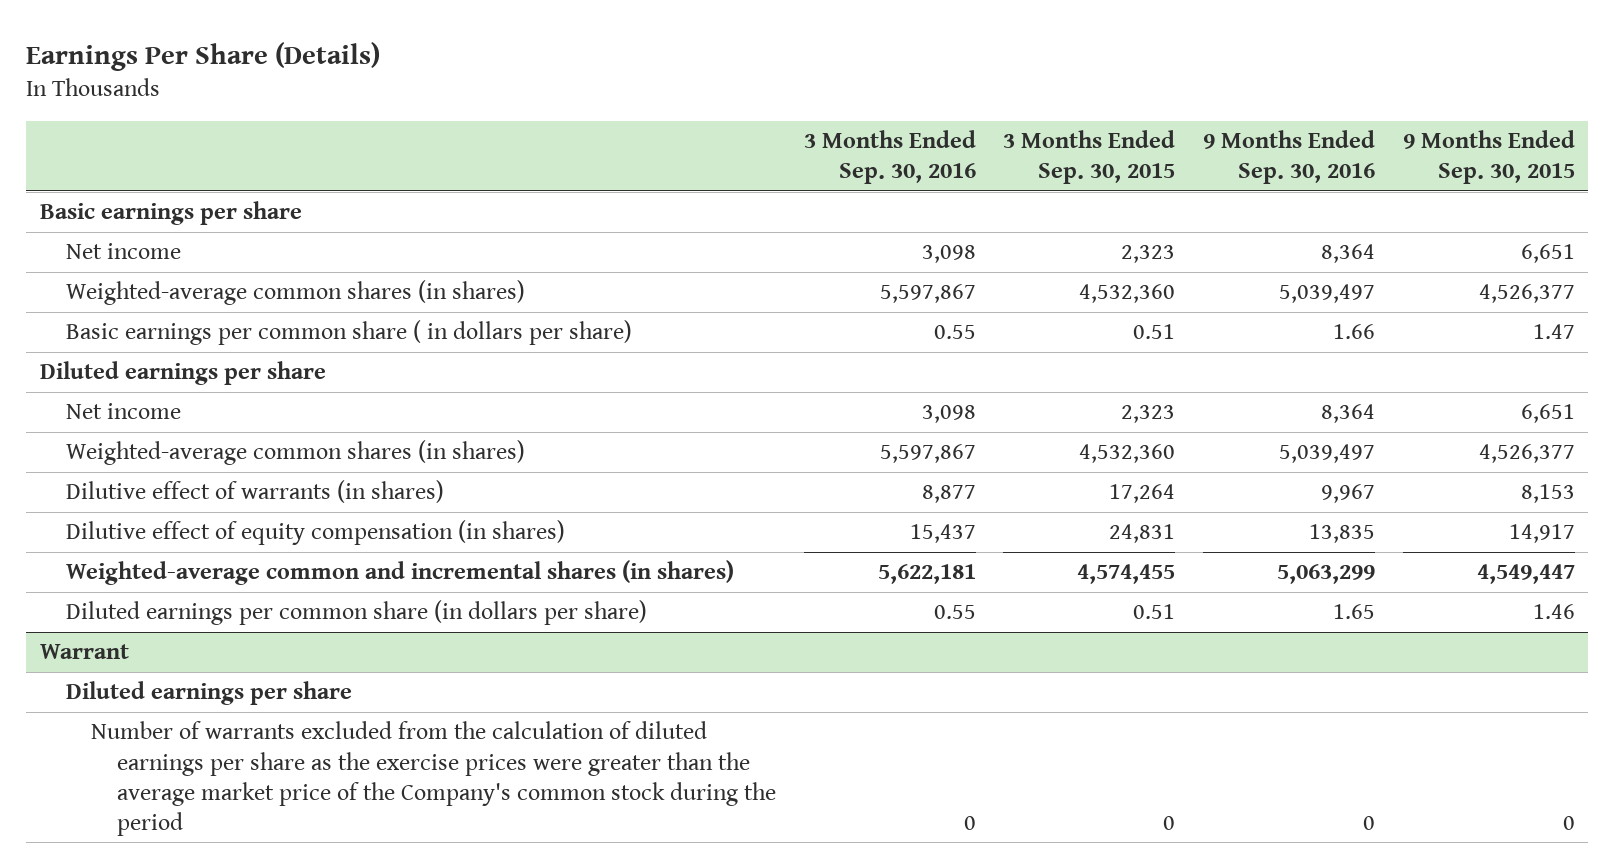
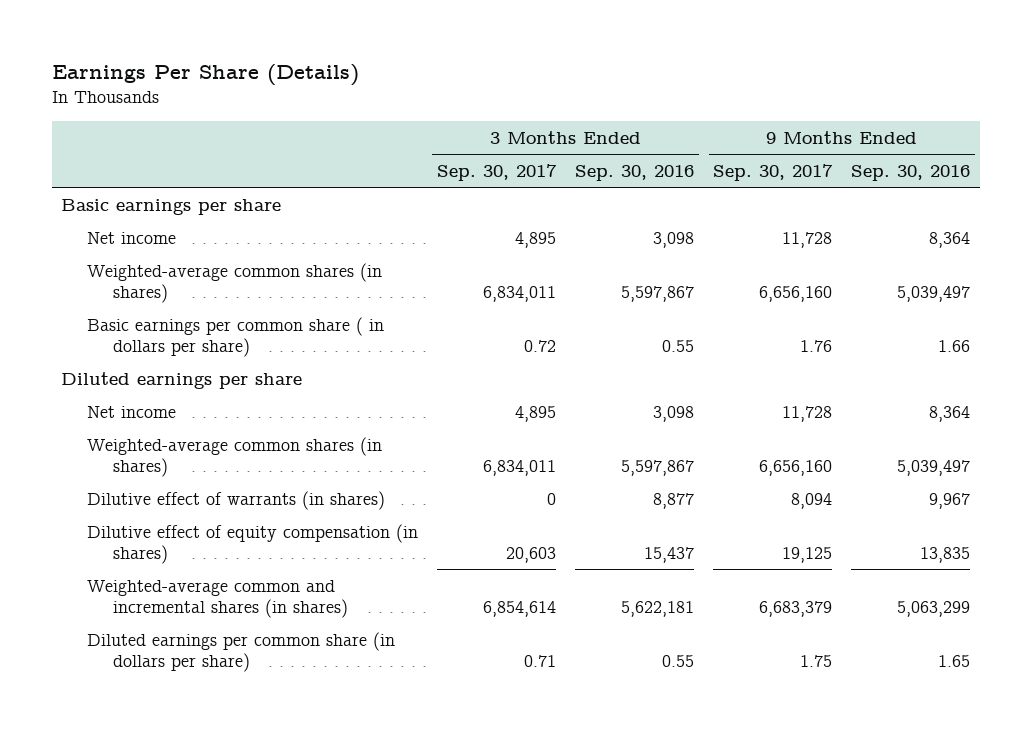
[1003,129,1176,185] 3 Months Ended Sep. 30, 2015 -> none
[1402,129,1575,185] 9 Months Ended Sep. 30, 2015 -> none
none -> [437,163,558,181] Sep. 30, 2017
none -> [713,163,834,181] Sep. 30, 2017
[40,644,130,660] Warrant -> none
[65,681,352,706] Diluted earnings per share -> none
[91,721,777,836] Number of warrants excluded from the calculation of diluted earnings per share as the exercise prices were greater than the average market price of the Company's common stock during the period -> none

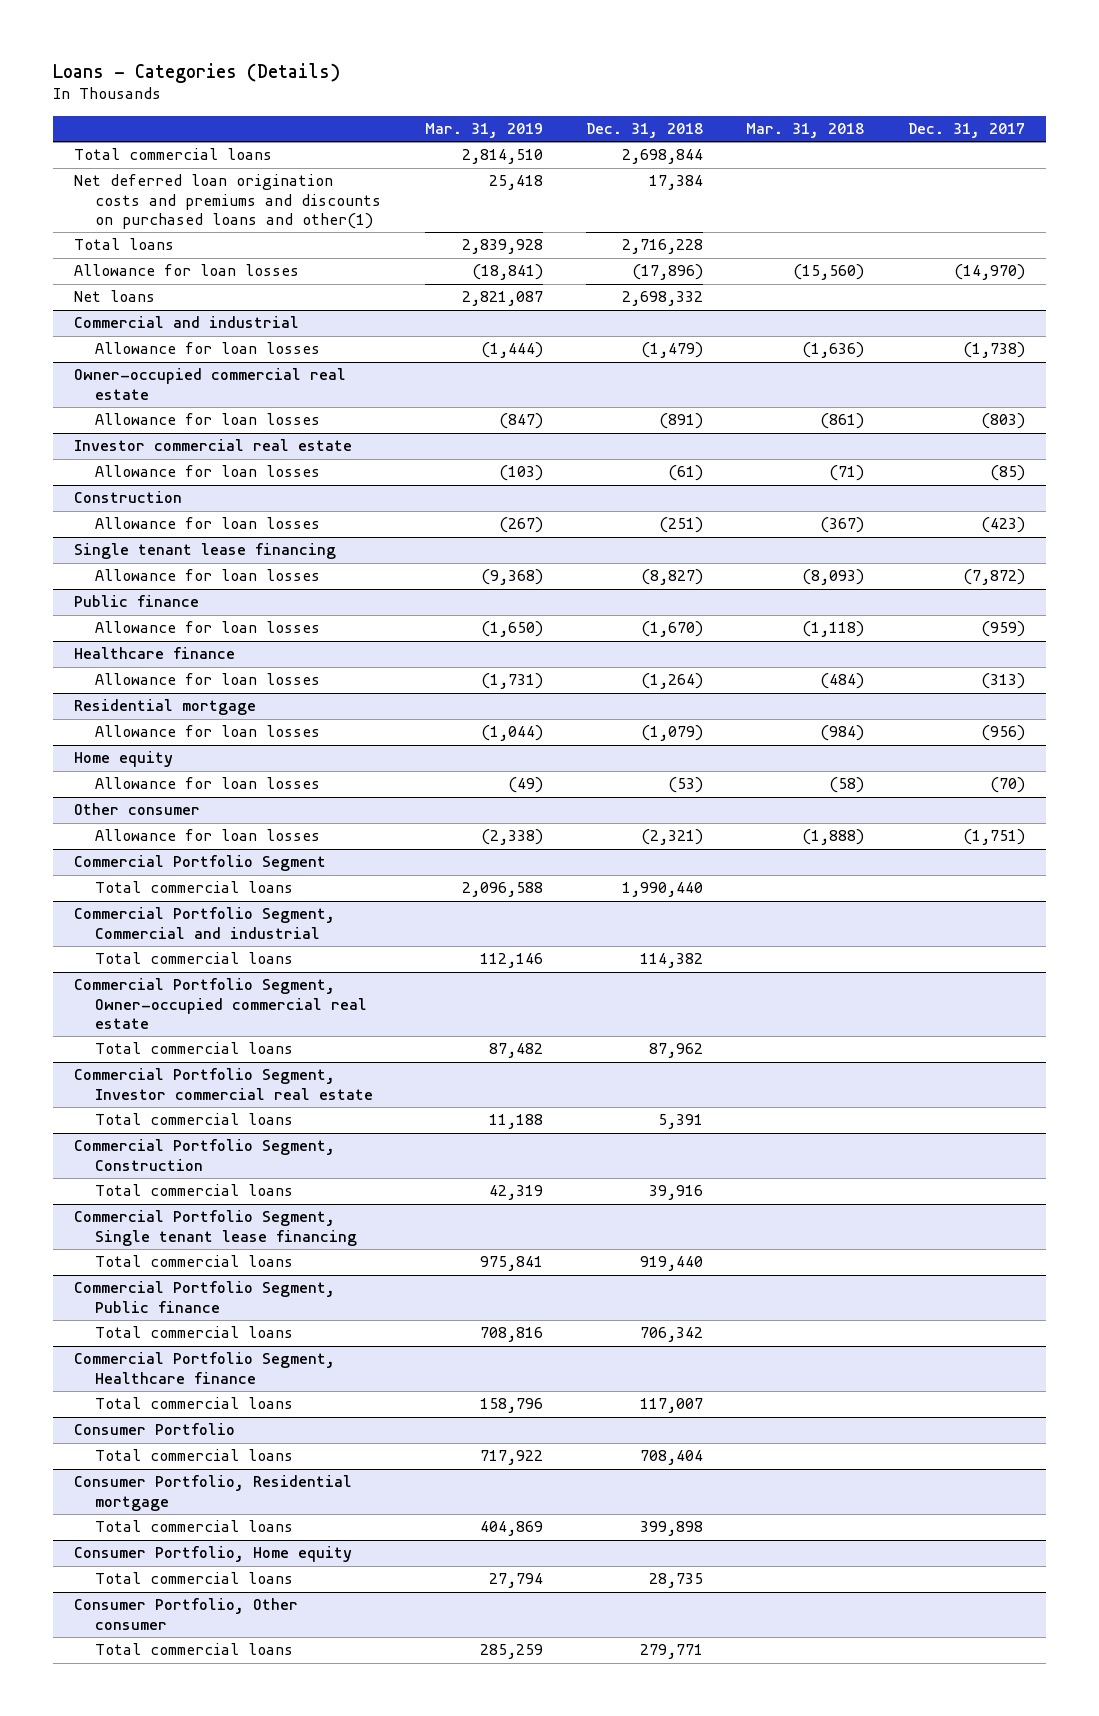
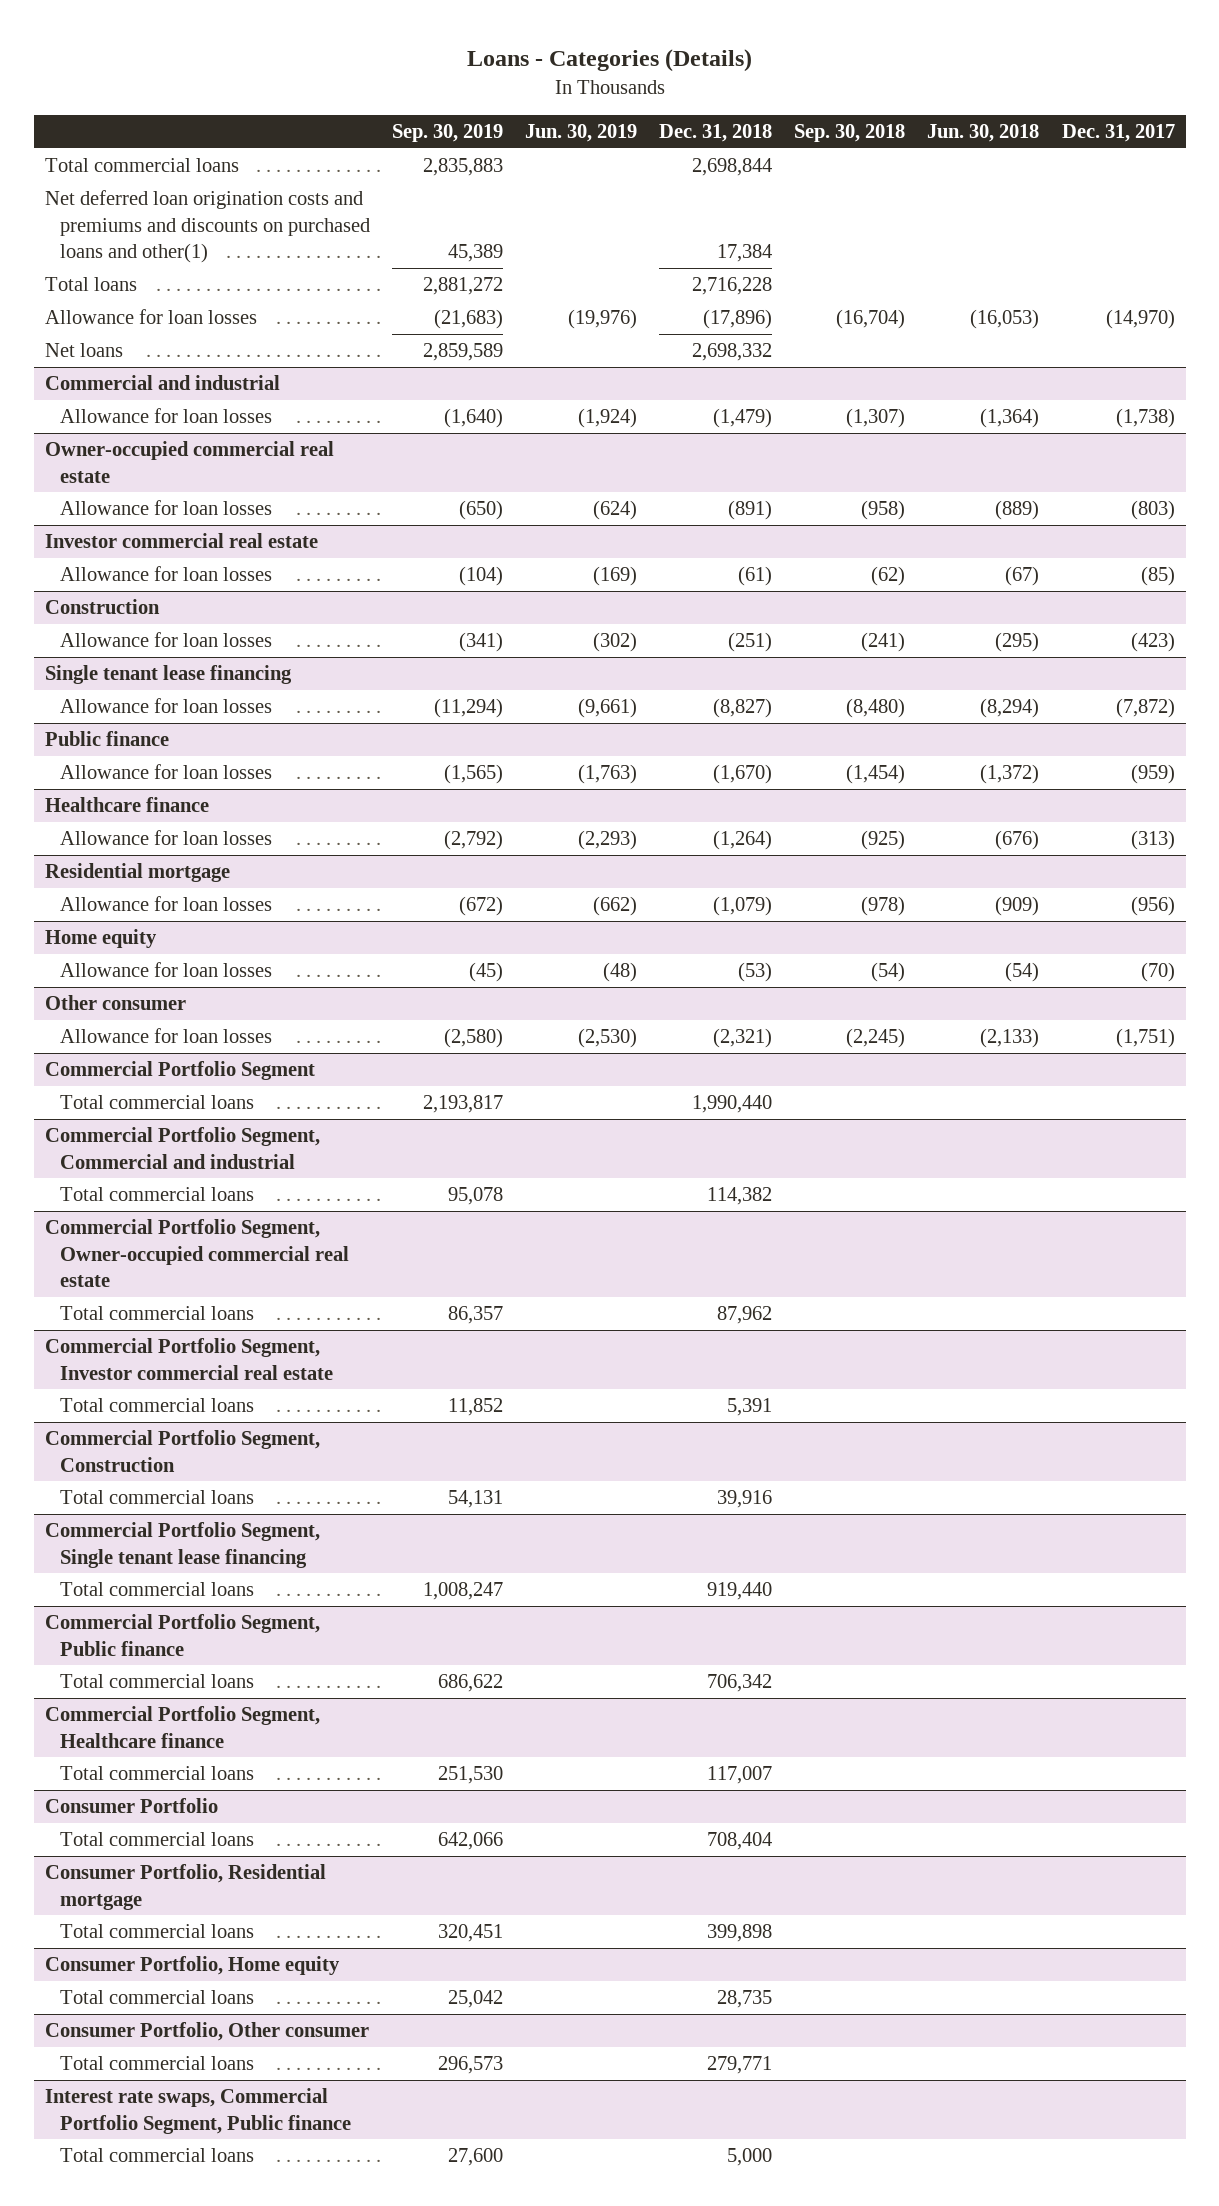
[424,122,543,138] Mar. 31, 2019 -> none
[746,122,865,138] Mar. 31, 2018 -> none
none -> [391,124,503,143] Sep. 30, 2019
none -> [525,124,638,143] Jun. 30, 2019
none -> [794,124,906,143] Sep. 30, 2018
none -> [927,124,1040,143] Jun. 30, 2018
none -> [44,2088,351,2134] Interest rate swaps, Commercial Portfolio Segment, Public finance
none -> [59,2148,254,2163] Total commercial loans

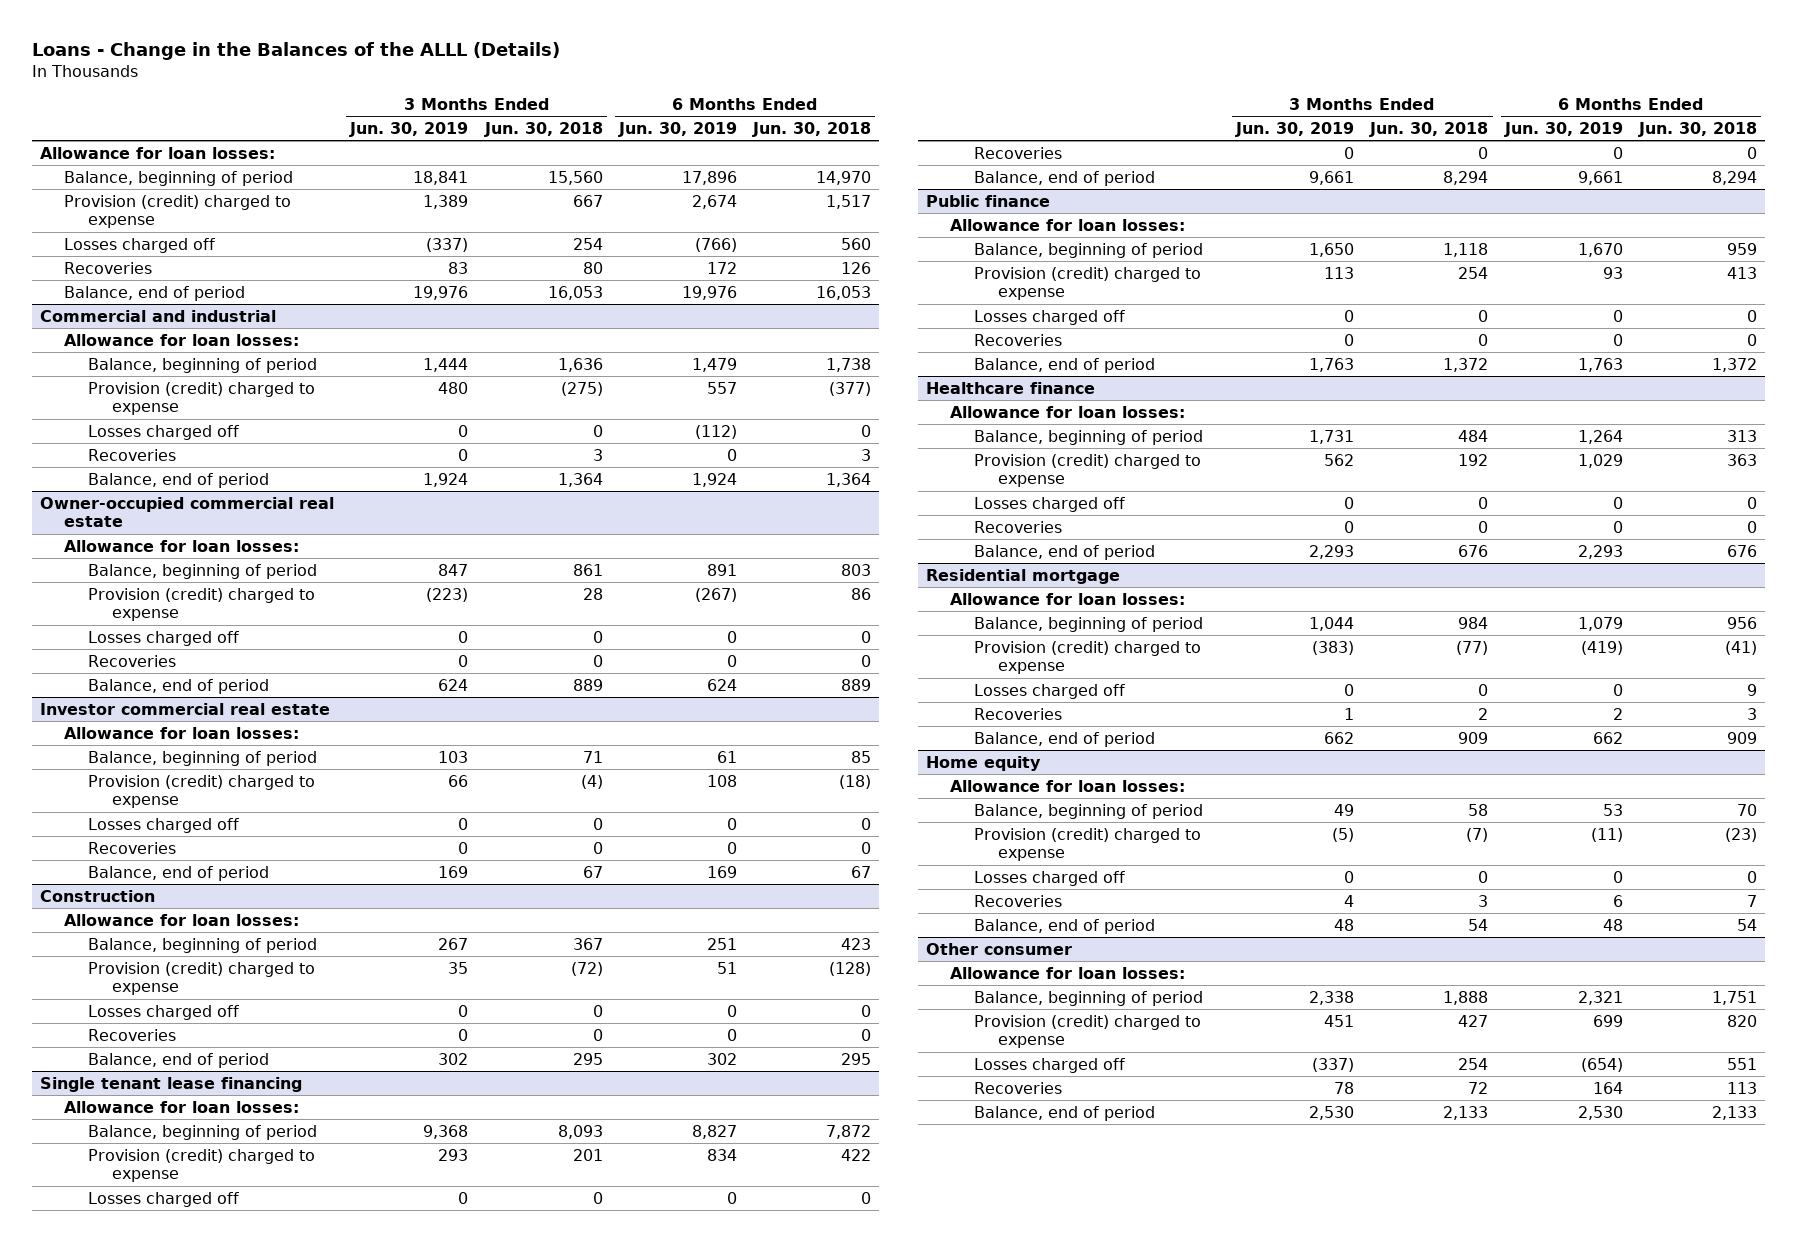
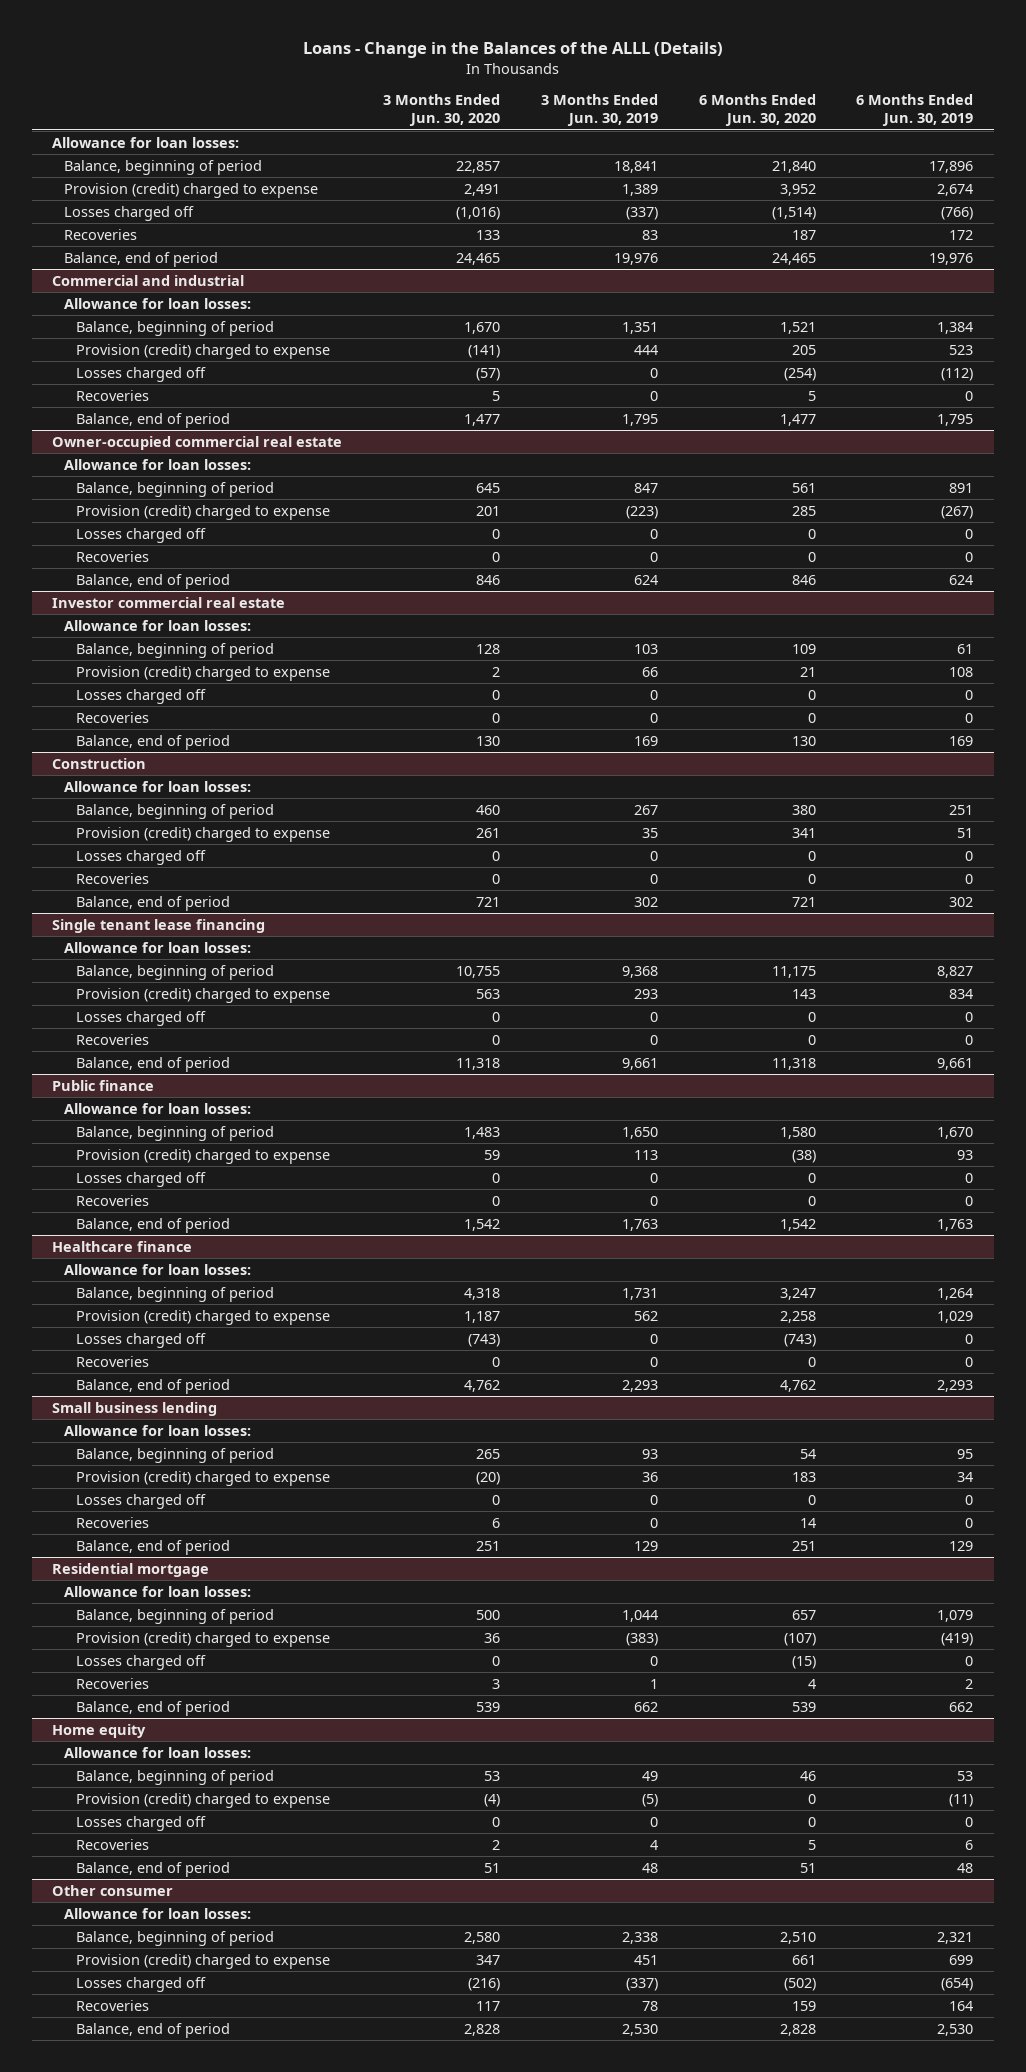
[483,121,603,137] Jun. 30, 2018 -> none
[752,121,872,137] Jun. 30, 2018 -> none
none -> [383,94,501,127] 3 Months Ended Jun. 30, 2020
none -> [698,94,816,127] 6 Months Ended Jun. 30, 2020
[423,357,469,372] 1,444 -> [621,321,658,334] 1,351
[691,357,737,372] 1,479 -> [937,321,974,334] 1,384
[438,381,469,394] 480 -> [633,344,658,355] 444
[706,381,737,394] 557 -> [949,344,974,355] 523
[423,472,469,487] 1,924 -> [621,413,658,426] 1,795
[691,472,737,487] 1,924 -> [937,413,974,426] 1,795
none -> [52,1401,218,1416] Small business lending
none -> [64,1424,252,1436] Allowance for loan losses:
none -> [76,1447,275,1463] Balance, beginning of period
none -> [76,1470,331,1486] Provision (credit) charged to expense
none -> [76,1493,207,1509] Losses charged off
none -> [76,1516,150,1528] Recoveries
none -> [76,1539,231,1555] Balance, end of period

